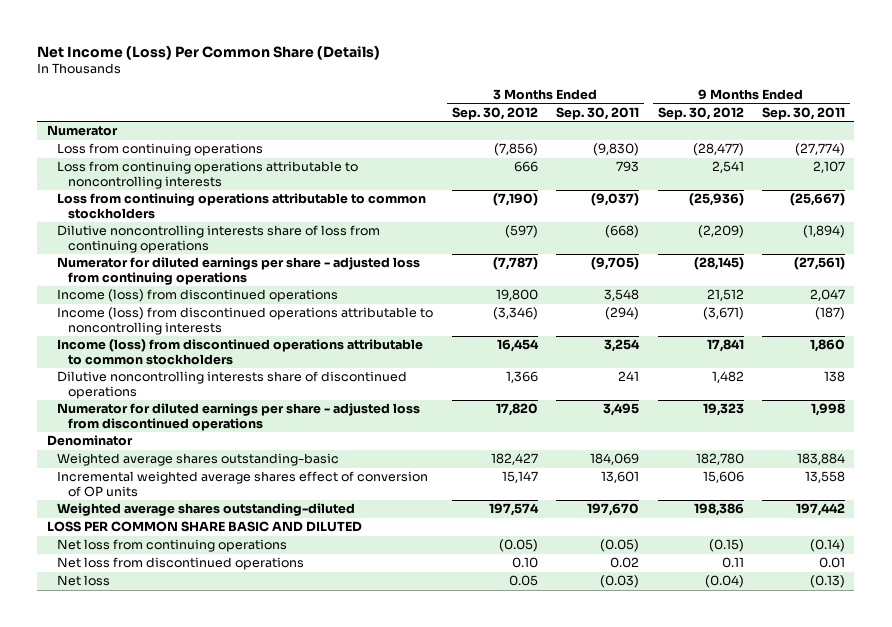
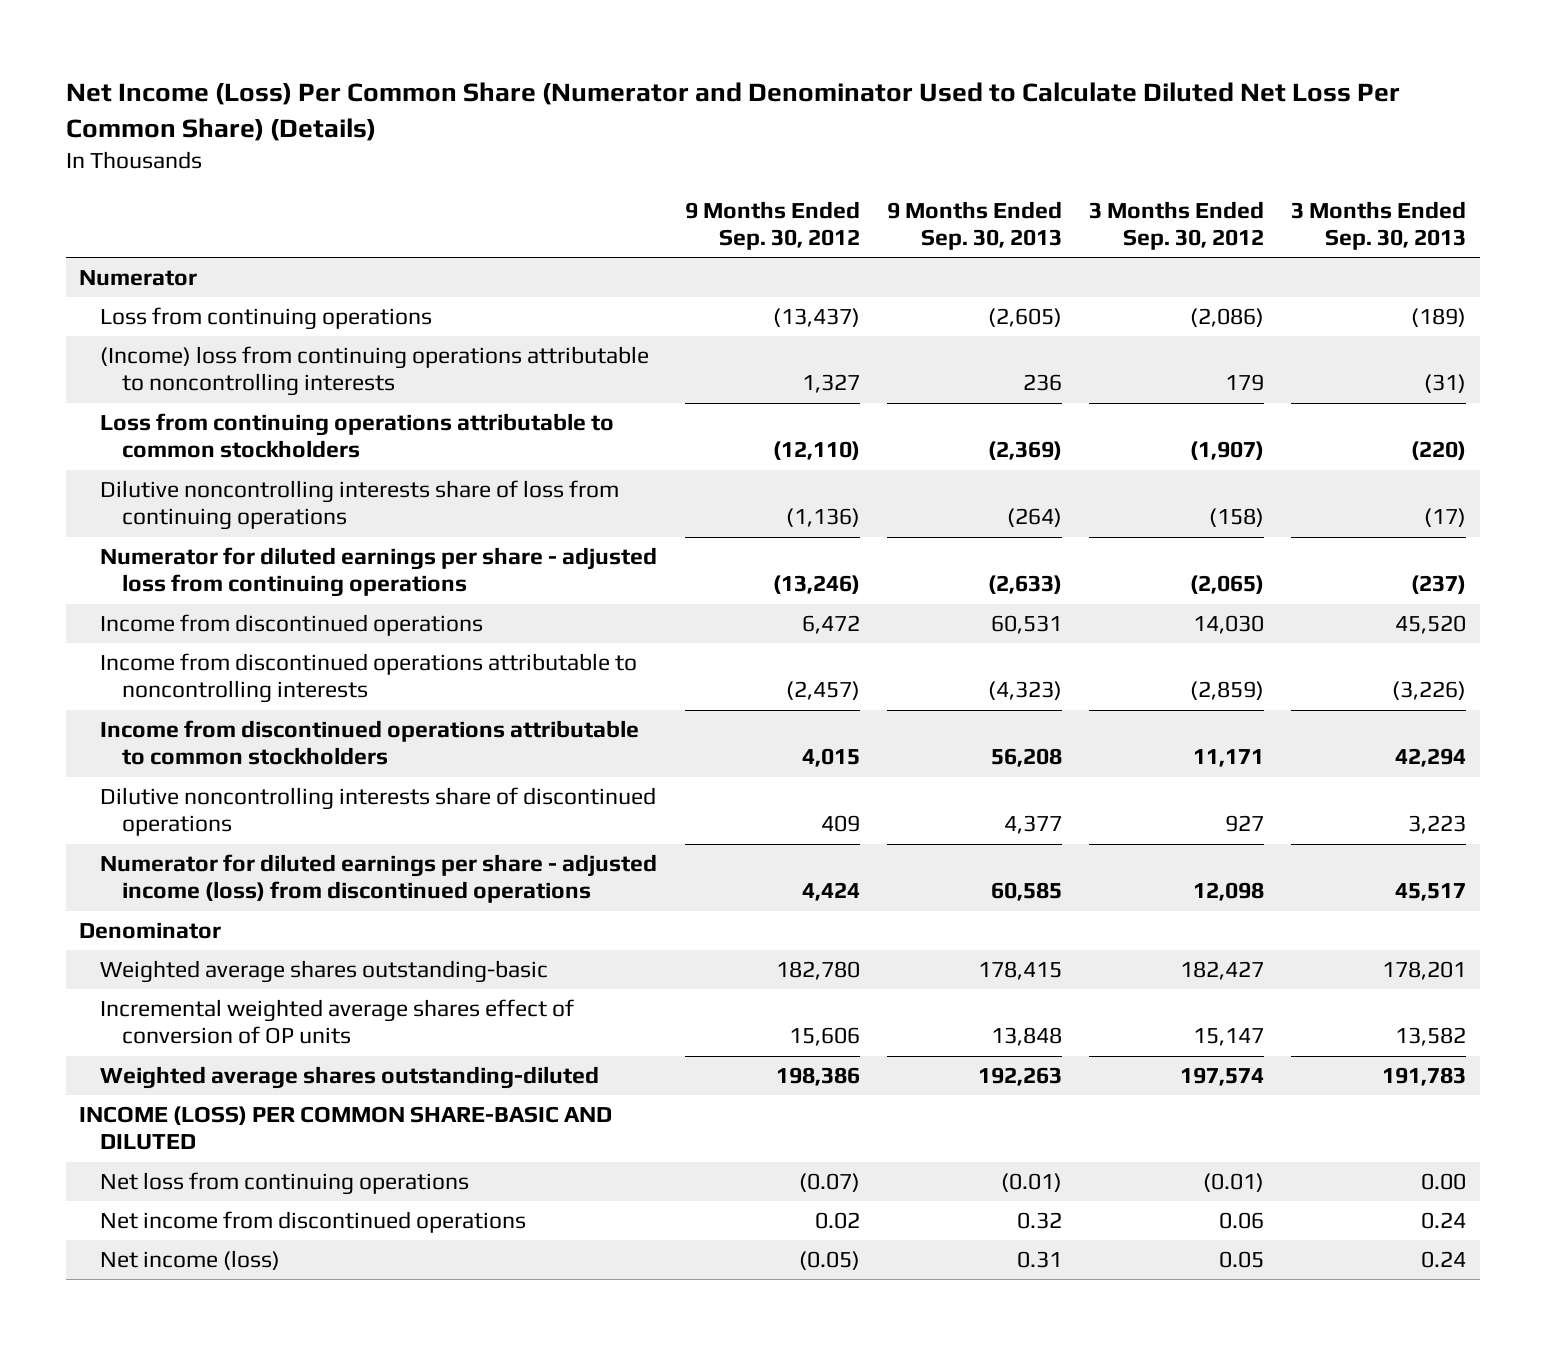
[37,45,381,60] Net Income (Loss) Per Common Share (Details) -> [65,82,1400,141] Net Income (Loss) Per Common Share (Numerator and Denominator Used to Calculate Diluted Net Loss Per Common Share) (Details)
[556,107,640,121] Sep. 30, 2011 -> none
[762,107,846,121] Sep. 30, 2011 -> none
none -> [886,200,1062,251] 9 Months Ended Sep. 30, 2013
none -> [1291,200,1467,251] 3 Months Ended Sep. 30, 2013
[493,143,538,157] (7,856) -> [1189,307,1264,327] (2,086)
[692,143,744,157] (28,477) -> [772,307,860,327] (13,437)
[57,161,359,190] Loss from continuing operations attributable to noncontrolling interests -> [100,345,650,397] (Income) loss from continuing operations attributable to noncontrolling interests
[513,161,538,173] 666 -> [1224,374,1264,392] 179
[711,161,744,174] 2,541 -> [801,374,860,394] 1,327
[492,193,538,207] (7,190) -> [1189,441,1264,461] (1,907)
[688,193,744,207] (25,936) -> [772,441,860,461] (12,110)
[504,225,538,239] (597) -> [1208,508,1264,528] (158)
[697,225,744,239] (2,209) -> [785,508,860,528] (1,136)
[492,257,538,271] (7,787) -> [1189,575,1264,595] (2,065)
[693,257,744,271] (28,145) -> [772,575,860,595] (13,246)
[57,289,339,303] Income (loss) from discontinued operations -> [100,613,484,636] Income from discontinued operations
[495,289,538,302] 19,800 -> [1192,614,1264,634] 14,030
[706,289,744,302] 21,512 -> [801,614,860,634] 6,472
[57,307,434,336] Income (loss) from discontinued operations attributable to noncontrolling interests -> [100,652,638,704] Income from discontinued operations attributable to noncontrolling interests
[492,307,538,321] (3,346) -> [1189,681,1264,701] (2,859)
[702,307,744,321] (3,671) -> [785,681,860,701] (2,457)
[57,339,424,366] Income (loss) from discontinued operations attributable to common stockholders -> [100,719,640,766] Income from discontinued operations attributable to common stockholders
[496,339,539,353] 16,454 -> [1192,749,1264,768] 11,171
[706,339,744,353] 17,841 -> [801,748,860,768] 4,015
[505,371,538,384] 1,366 -> [1224,815,1264,833] 927
[711,371,744,384] 1,482 -> [820,815,860,833] 409
[57,403,421,432] Numerator for diluted earnings per share - adjusted loss from discontinued operations -> [100,853,658,904] Numerator for diluted earnings per share - adjusted income (loss) from discontinued operations
[495,403,538,417] 17,820 -> [1192,882,1264,902] 12,098
[702,403,744,417] 19,323 -> [801,882,860,902] 4,424
[46,521,362,533] LOSS PER COMMON SHARE BASIC AND DILUTED -> [79,1105,613,1151] INCOME (LOSS) PER COMMON SHARE-BASIC AND DILUTED
[498,539,538,553] (0.05) -> [1202,1172,1264,1192] (0.01)
[708,539,744,553] (0.15) -> [798,1172,860,1192] (0.07)
[57,557,305,571] Net loss from discontinued operations -> [100,1210,527,1233] Net income from discontinued operations
[511,557,538,569] 0.10 -> [1218,1211,1264,1229] 0.06
[721,557,744,569] 0.11 -> [814,1211,860,1229] 0.02
[57,575,111,587] Net loss -> [100,1249,281,1270] Net income (loss)
[704,575,744,589] (0.04) -> [798,1250,860,1270] (0.05)

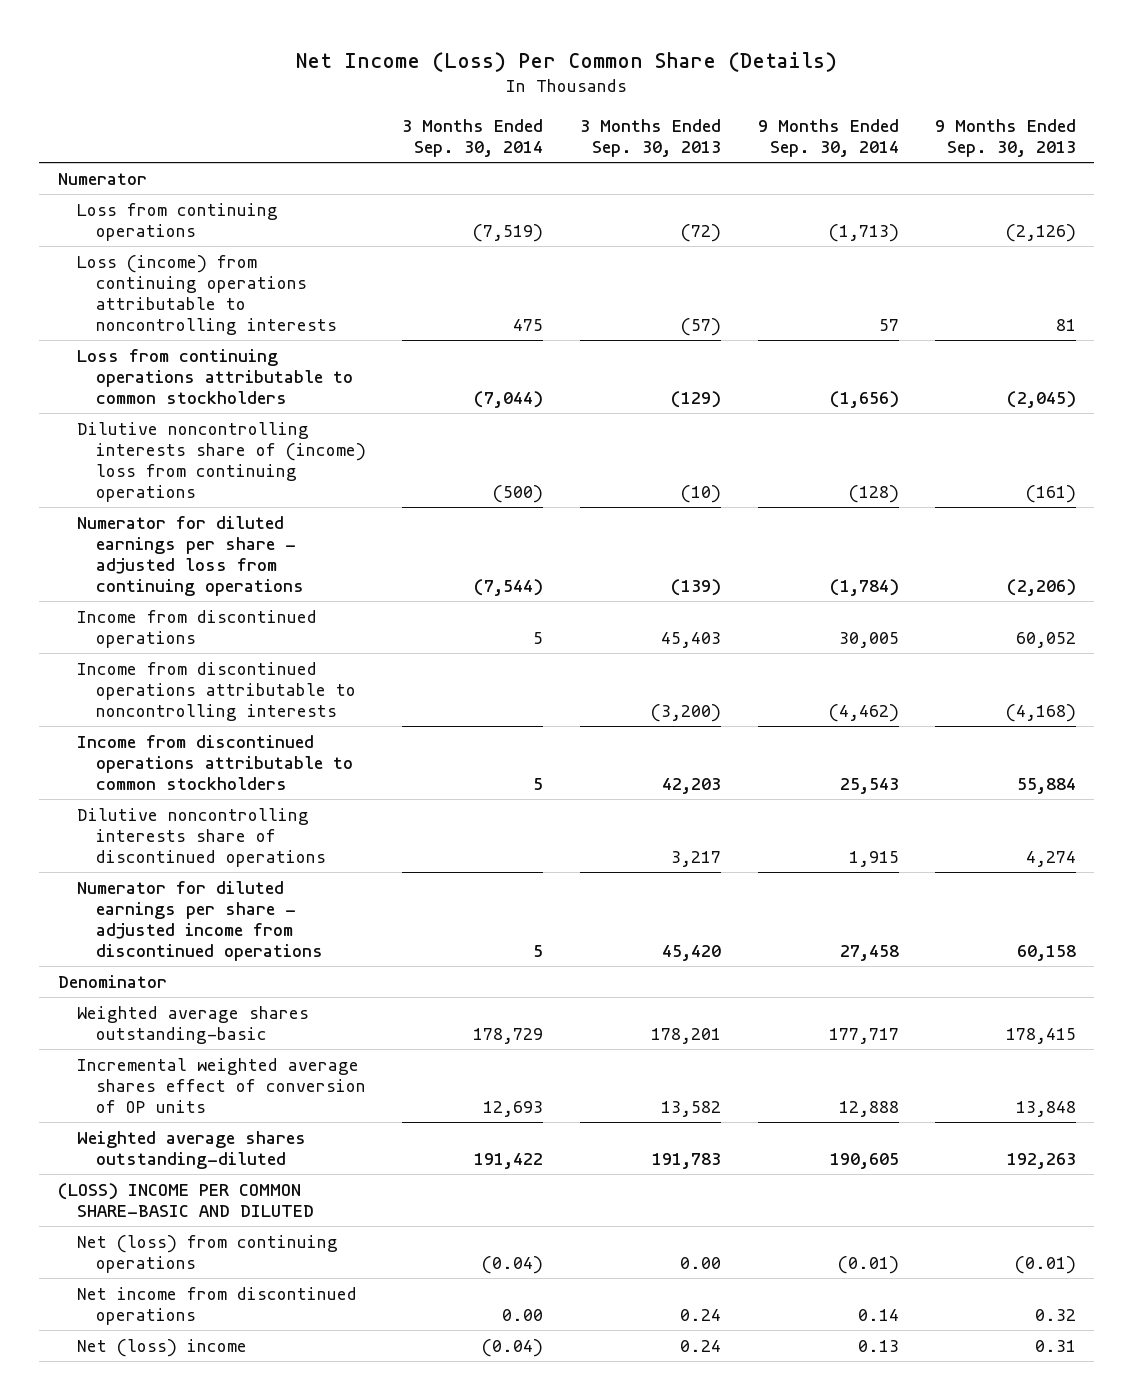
[65,82,1400,141] Net Income (Loss) Per Common Share (Numerator and Denominator Used to Calculate Diluted Net Loss Per Common Share) (Details) -> [295,51,837,72] Net Income (Loss) Per Common Share (Details)
[684,200,860,251] 9 Months Ended Sep. 30, 2012 -> none
[1088,200,1264,251] 3 Months Ended Sep. 30, 2012 -> none
none -> [402,118,544,157] 3 Months Ended Sep. 30, 2014
none -> [757,118,899,157] 9 Months Ended Sep. 30, 2014
[987,307,1062,327] (2,605) -> [1006,223,1077,242] (2,126)
[1411,307,1467,327] (189) -> [680,223,721,242] (72)
[100,345,650,397] (Income) loss from continuing operations attributable to noncontrolling interests -> [76,254,337,335] Loss (income) from continuing operations attributable to noncontrolling interests
[1022,374,1062,392] 236 -> [1056,318,1077,331] 81
[1424,374,1467,394] (31) -> [680,317,721,336] (57)
[987,441,1062,461] (2,369) -> [1007,390,1077,408] (2,045)
[1411,441,1467,461] (220) -> [670,390,721,408] (129)
[100,479,620,531] Dilutive noncontrolling interests share of loss from continuing operations -> [76,421,366,502] Dilutive noncontrolling interests share of (income) loss from continuing operations
[1006,508,1062,528] (264) -> [1026,484,1077,503] (161)
[1424,508,1467,528] (17) -> [680,484,721,503] (10)
[987,575,1062,595] (2,633) -> [1007,578,1077,596] (2,206)
[1411,575,1467,595] (237) -> [670,578,721,596] (139)
[990,614,1062,634] 60,531 -> [1016,631,1077,648] 60,052
[1395,614,1467,634] 45,520 -> [660,631,721,648] 45,403
[987,681,1062,701] (4,323) -> [1006,703,1077,722] (4,168)
[1392,681,1467,701] (3,226) -> [650,703,721,722] (3,200)
[990,748,1062,768] 56,208 -> [1017,777,1077,794] 55,884
[1395,748,1467,768] 42,294 -> [661,777,721,794] 42,203
[1003,815,1062,835] 4,377 -> [1026,850,1077,867] 4,274
[1408,815,1467,835] 3,223 -> [670,850,721,867] 3,217
[100,853,658,904] Numerator for diluted earnings per share - adjusted income (loss) from discontinued operations -> [76,880,323,961] Numerator for diluted earnings per share - adjusted income from discontinued operations
[990,882,1062,902] 60,585 -> [1017,944,1077,961] 60,158
[1395,883,1467,902] 45,517 -> [661,944,721,961] 45,420
[79,1105,613,1151] INCOME (LOSS) PER COMMON SHARE-BASIC AND DILUTED -> [57,1182,314,1217] (LOSS) INCOME PER COMMON SHARE-BASIC AND DILUTED
[100,1171,470,1195] Net loss from continuing operations -> [76,1234,338,1273] Net (loss) from continuing operations
[100,1249,281,1270] Net income (loss) -> [76,1338,247,1357] Net (loss) income

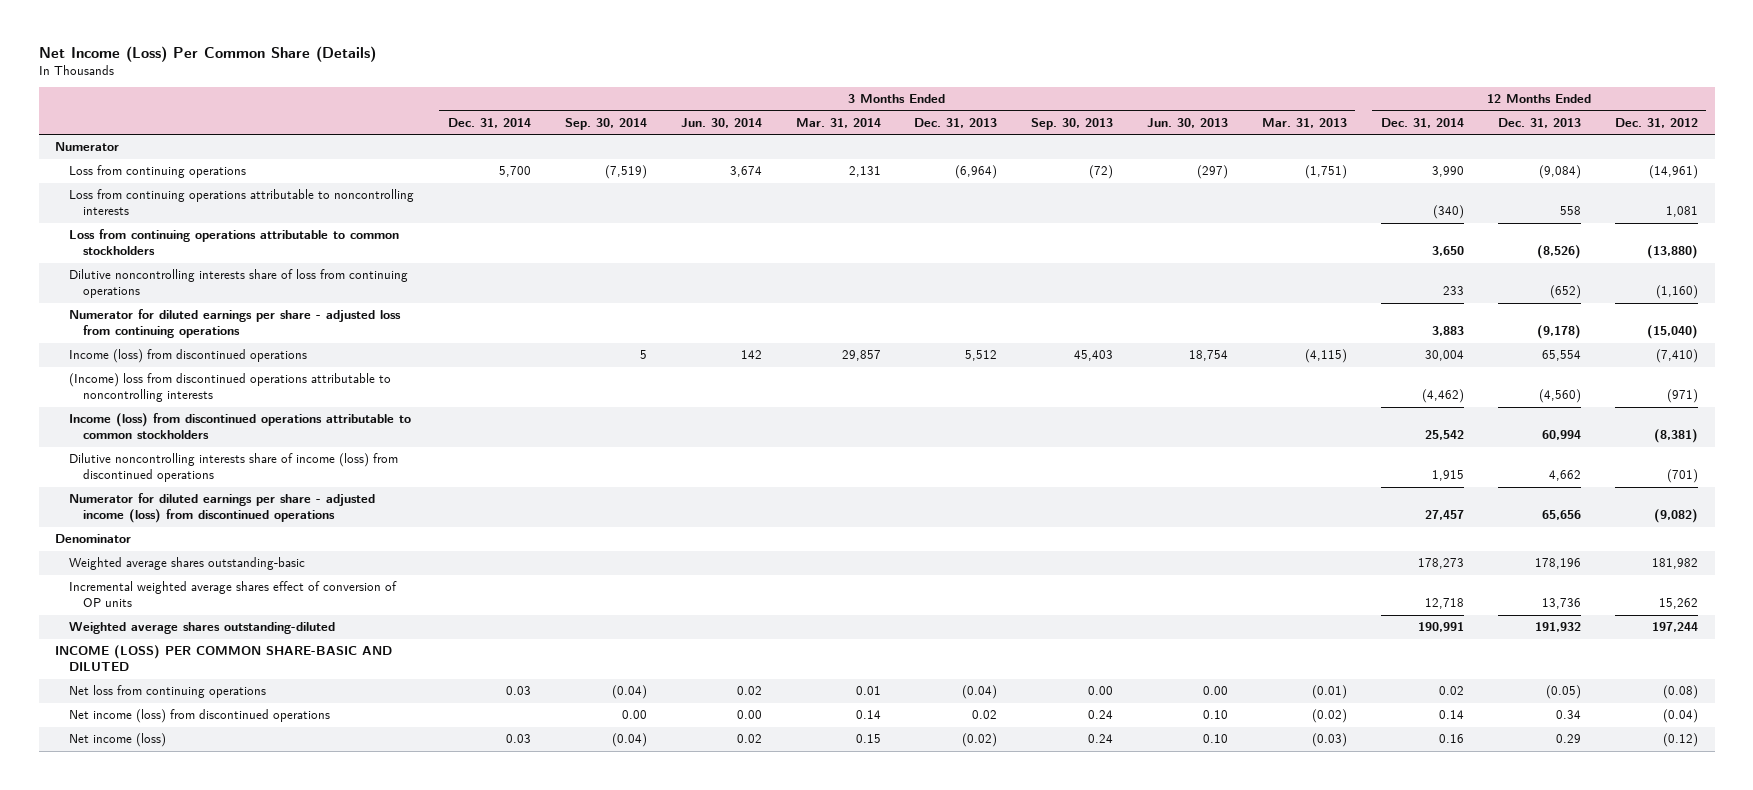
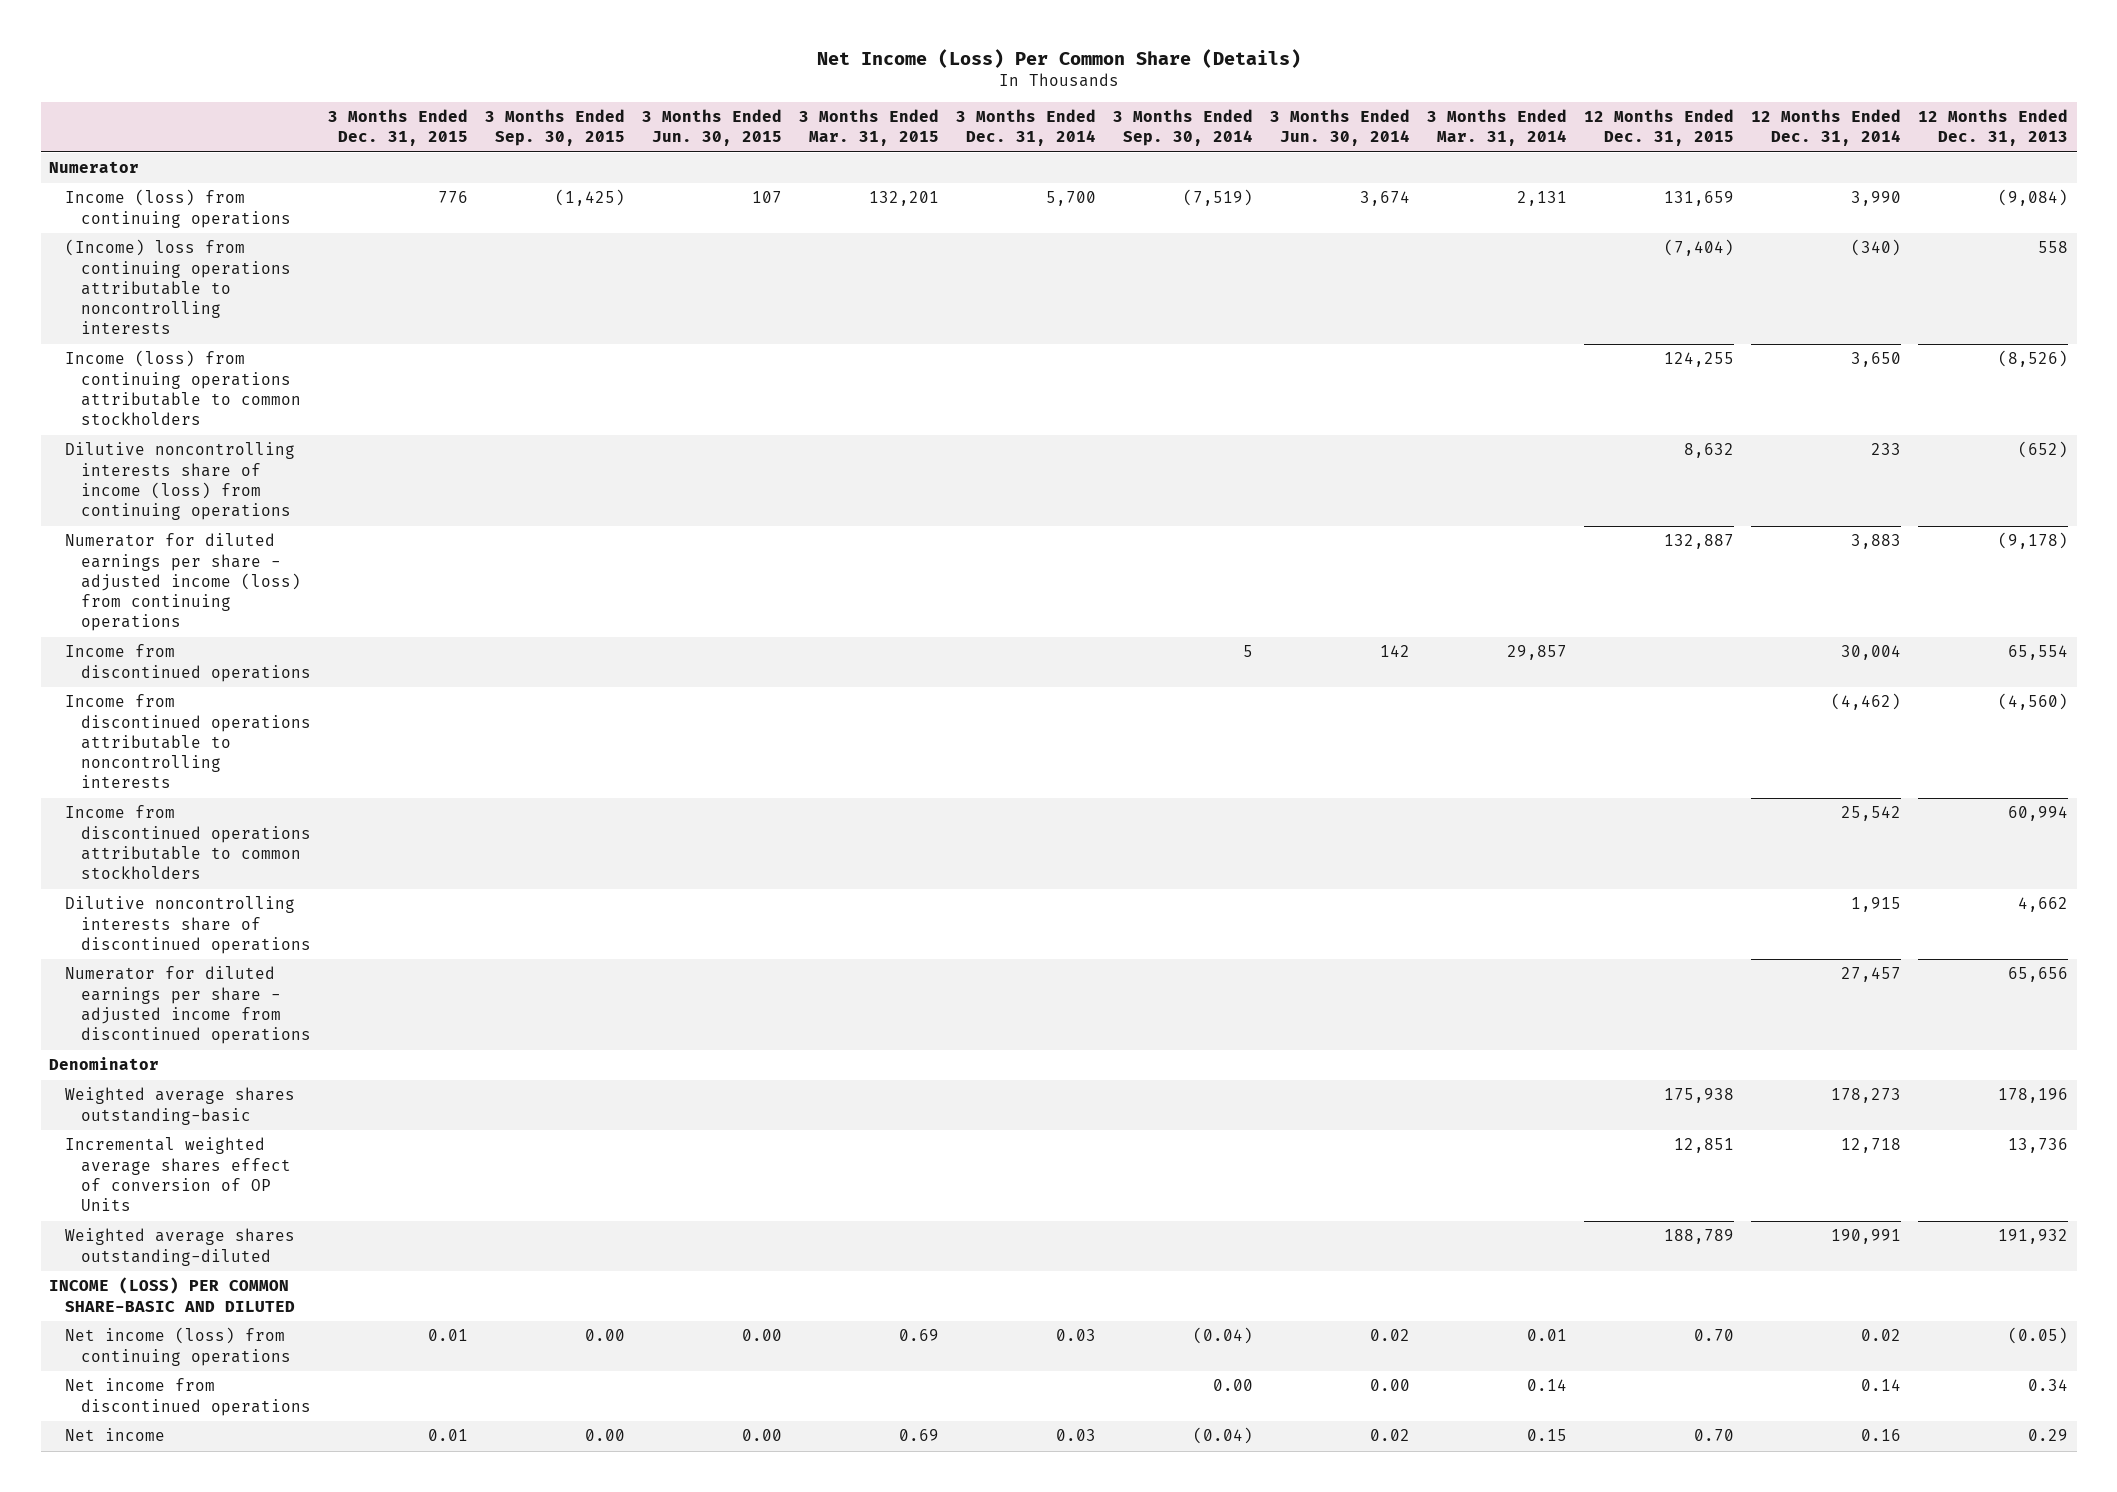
[914,117,998,128] Dec. 31, 2013 -> none
[1031,117,1114,130] Sep. 30, 2013 -> none
[1147,117,1229,128] Jun. 30, 2013 -> none
[1262,117,1348,128] Mar. 31, 2013 -> none
[1614,117,1698,128] Dec. 31, 2012 -> none
none -> [328,109,469,147] 3 Months Ended Dec. 31, 2015
none -> [485,109,626,147] 3 Months Ended Sep. 30, 2015
none -> [642,109,783,147] 3 Months Ended Jun. 30, 2015
none -> [799,109,940,147] 3 Months Ended Mar. 31, 2015
none -> [1584,109,1735,147] 12 Months Ended Dec. 31, 2015
[69,165,247,179] Loss from continuing operations -> [65,189,292,228] Income (loss) from continuing operations
[69,189,415,216] Loss from continuing operations attributable to noncontrolling interests -> [65,239,292,335] (Income) loss from continuing operations attributable to noncontrolling interests
[69,229,400,256] Loss from continuing operations attributable to common stockholders -> [65,350,302,426] Income (loss) from continuing operations attributable to common stockholders
[69,269,409,299] Dilutive noncontrolling interests share of loss from continuing operations -> [65,442,296,521] Dilutive noncontrolling interests share of income (loss) from continuing operations
[69,309,402,339] Numerator for diluted earnings per share - adjusted loss from continuing operations -> [65,533,302,632] Numerator for diluted earnings per share - adjusted income (loss) from continuing operations
[69,349,308,364] Income (loss) from discontinued operations -> [65,644,312,682] Income from discontinued operations
[69,373,392,403] (Income) loss from discontinued operations attributable to noncontrolling interests -> [65,694,312,789] Income from discontinued operations attributable to noncontrolling interests
[69,413,412,440] Income (loss) from discontinued operations attributable to common stockholders -> [65,805,312,880] Income from discontinued operations attributable to common stockholders
[69,453,399,483] Dilutive noncontrolling interests share of income (loss) from discontinued operations -> [65,896,312,954] Dilutive noncontrolling interests share of discontinued operations
[69,493,376,524] Numerator for diluted earnings per share - adjusted income (loss) from discontinued operations -> [65,966,312,1045] Numerator for diluted earnings per share - adjusted income from discontinued operations
[69,581,398,608] Incremental weighted average shares effect of conversion of OP units -> [65,1137,292,1212] Incremental weighted average shares effect of conversion of OP Units
[69,685,267,699] Net loss from continuing operations -> [65,1327,292,1366] Net income (loss) from continuing operations
[69,709,331,724] Net income (loss) from discontinued operations -> [65,1378,312,1416] Net income from discontinued operations
[69,733,167,748] Net income (loss) -> [65,1428,166,1442] Net income

